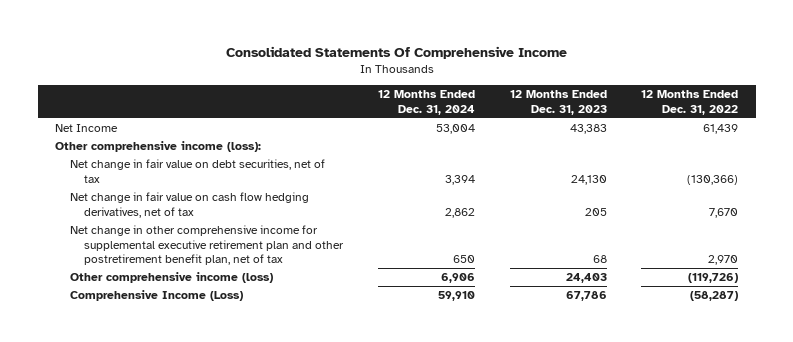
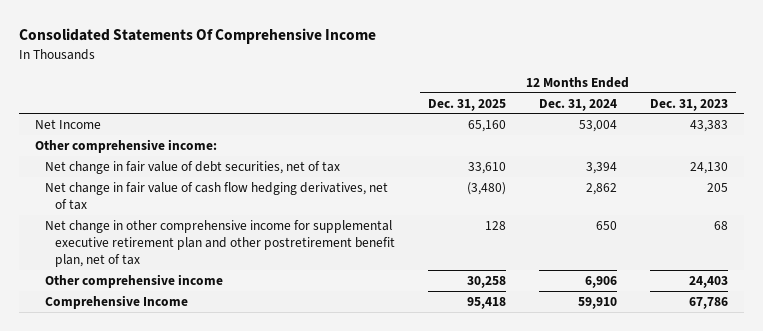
[641,90,739,115] 12 Months Ended Dec. 31, 2022 -> none
none -> [428,98,507,111] Dec. 31, 2025
[54,141,261,153] Other comprehensive income (loss): -> [35,138,218,153] Other comprehensive income:
[69,159,325,183] Net change in fair value on debt securities, net of tax -> [45,160,341,174] Net change in fair value of debt securities, net of tax
[69,192,309,218] Net change in fair value on cash flow hedging derivatives, net of tax -> [45,181,389,210] Net change in fair value of cash flow hedging derivatives, net of tax
[69,272,273,284] Other comprehensive income (loss) -> [45,273,224,288] Other comprehensive income
[69,290,243,302] Comprehensive Income (Loss) -> [45,294,189,309] Comprehensive Income

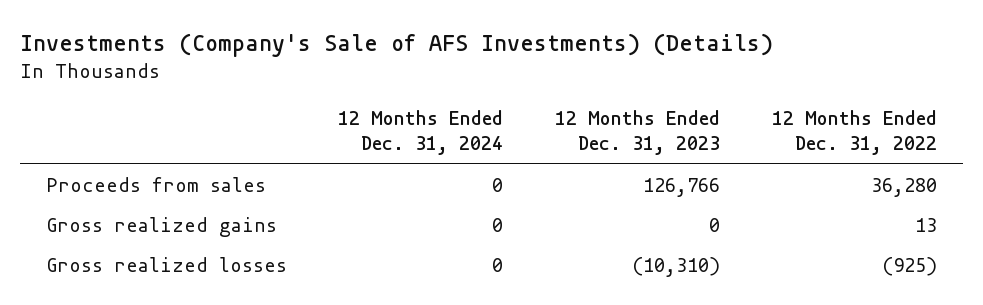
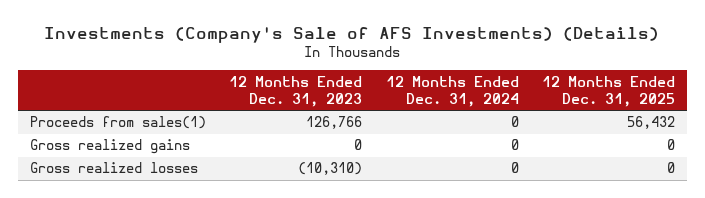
[771,110,937,156] 12 Months Ended Dec. 31, 2022 -> none
none -> [541,75,675,108] 12 Months Ended Dec. 31, 2025
[45,177,266,193] Proceeds from sales -> [29,116,206,130] Proceeds from sales(1)

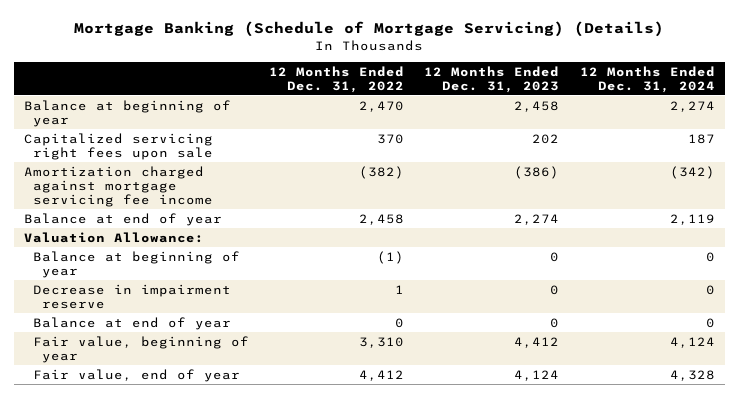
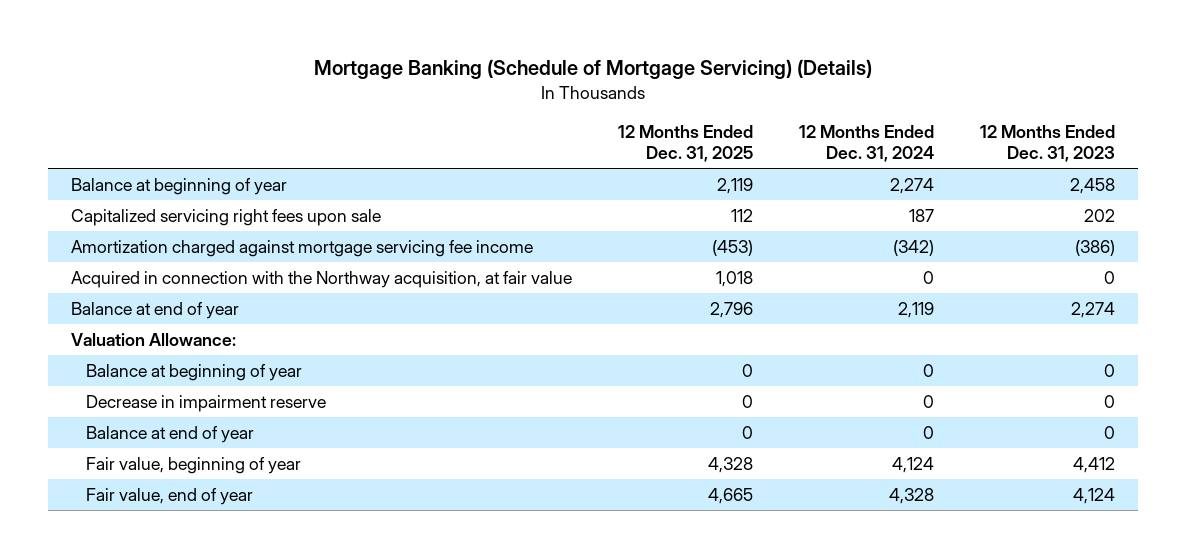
[269,65,405,93] 12 Months Ended Dec. 31, 2022 -> none
none -> [618,124,754,163] 12 Months Ended Dec. 31, 2025
none -> [71,270,573,288] Acquired in connection with the Northway acquisition, at fair value

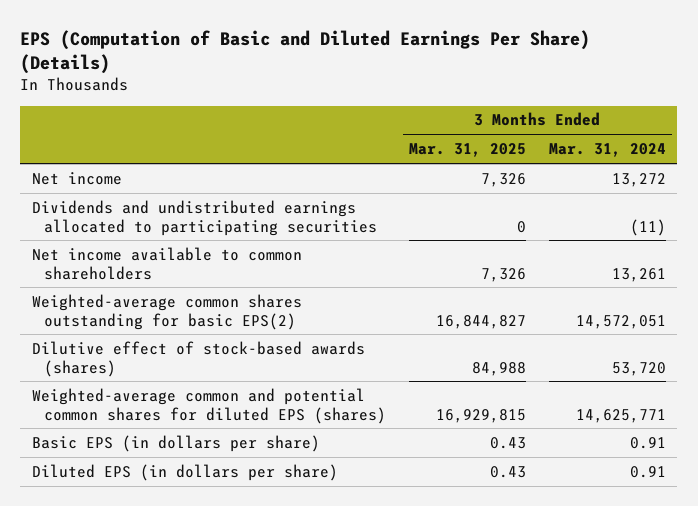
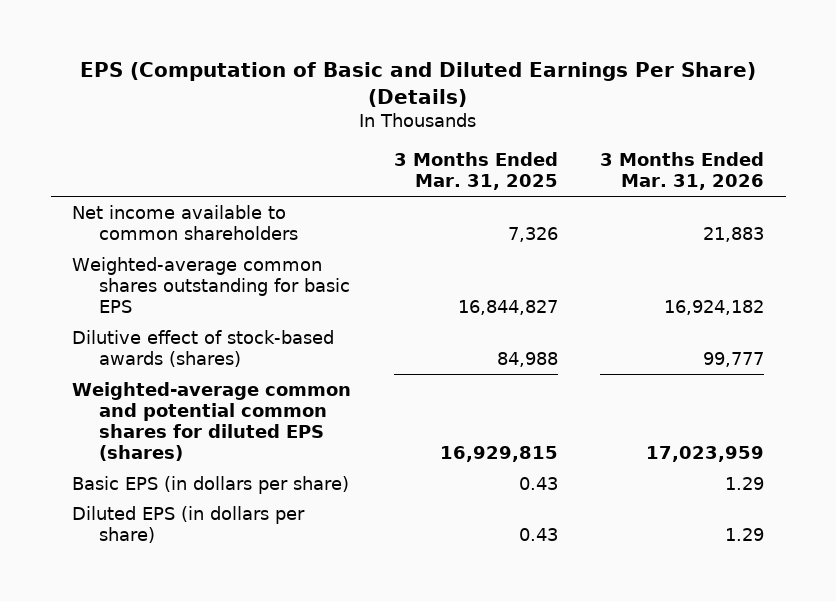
[548,143,666,158] Mar. 31, 2024 -> none
none -> [600,152,765,191] 3 Months Ended Mar. 31, 2026
[31,171,122,185] Net income -> none
[31,199,377,236] Dividends and undistributed earnings allocated to participating securities -> none
[31,293,302,330] Weighted-average common shares outstanding for basic EPS(2) -> [71,256,351,313] Weighted-average common shares outstanding for basic EPS

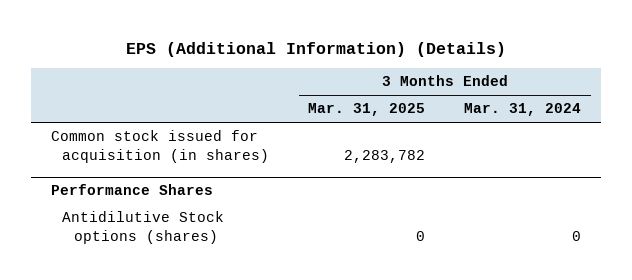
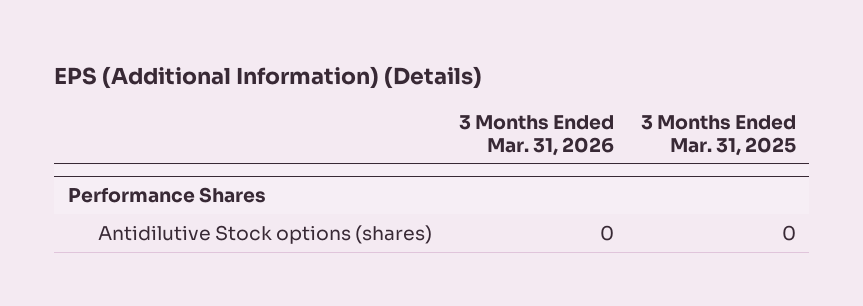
[464,103,582,117] Mar. 31, 2024 -> none
none -> [458,114,614,156] 3 Months Ended Mar. 31, 2026
[50,130,270,163] Common stock issued for acquisition (in shares) -> none

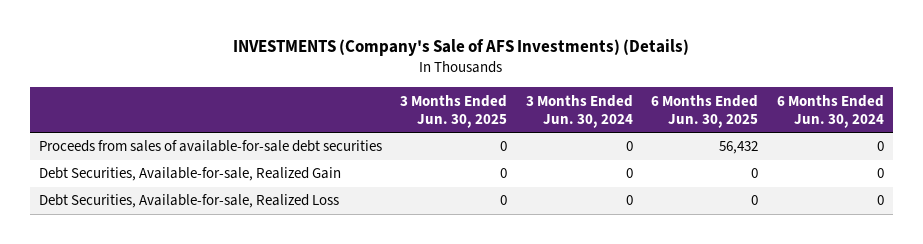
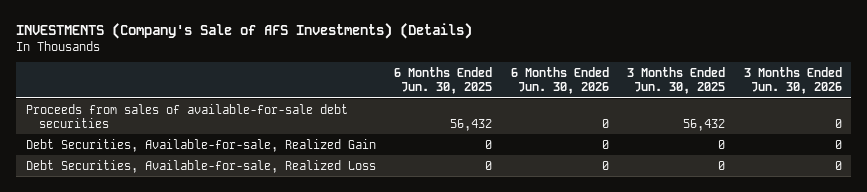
[525,94,633,128] 3 Months Ended Jun. 30, 2024 -> none
[776,94,884,128] 6 Months Ended Jun. 30, 2024 -> none
none -> [510,67,609,95] 6 Months Ended Jun. 30, 2026
none -> [743,67,842,95] 3 Months Ended Jun. 30, 2026
[500,141,508,152] 0 -> [683,118,726,131] 56,432

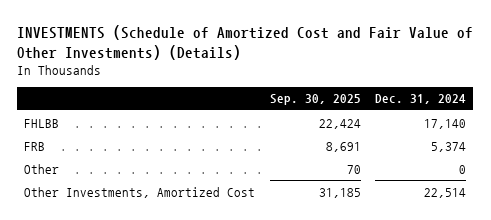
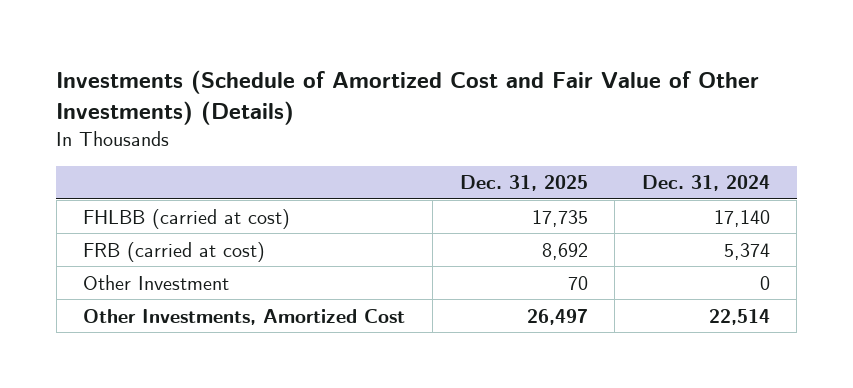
[17,25,474,60] INVESTMENTS (Schedule of Amortized Cost and Fair Value of Other Investments) (Details) -> [56,69,760,125] Investments (Schedule of Amortized Cost and Fair Value of Other Investments) (Details)
[269,94,361,106] Sep. 30, 2025 -> none
none -> [459,175,588,192] Dec. 31, 2025
[24,118,60,128] FHLBB -> [83,208,291,229] FHLBB (carried at cost)
[24,141,46,151] FRB -> [83,241,266,262] FRB (carried at cost)
[24,163,60,174] Other -> [83,274,230,290] Other Investment

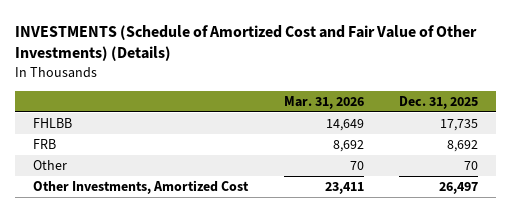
[56,69,760,125] Investments (Schedule of Amortized Cost and Fair Value of Other Investments) (Details) -> [15,24,478,62] INVESTMENTS (Schedule of Amortized Cost and Fair Value of Other Investments) (Details)
[641,175,770,192] Dec. 31, 2024 -> none
none -> [283,95,364,109] Mar. 31, 2026
[83,208,291,229] FHLBB (carried at cost) -> [33,118,73,129] FHLBB
[83,241,266,262] FRB (carried at cost) -> [33,139,57,150] FRB
[83,274,230,290] Other Investment -> [33,160,68,171] Other

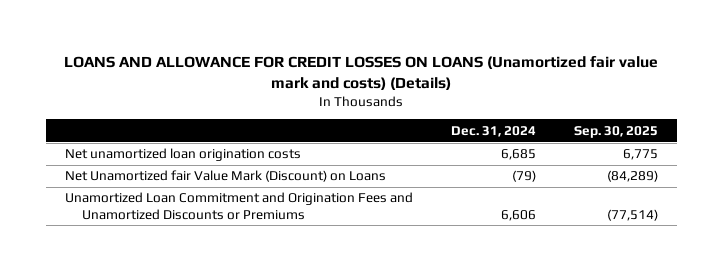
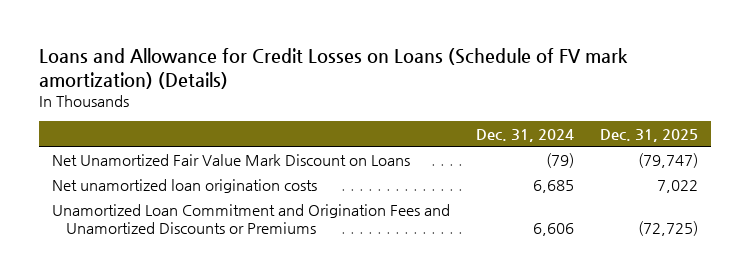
[64,55,659,90] LOANS AND ALLOWANCE FOR CREDIT LOSSES ON LOANS (Unamortized fair value mark and costs) (Details) -> [38,48,628,89] Loans and Allowance for Credit Losses on Loans (Schedule of FV mark amortization) (Details)
[573,125,658,138] Sep. 30, 2025 -> none
none -> [600,128,699,142] Dec. 31, 2025
none -> [51,153,410,166] Net Unamortized Fair Value Mark Discount on Loans
[64,170,386,183] Net Unamortized fair Value Mark (Discount) on Loans -> none

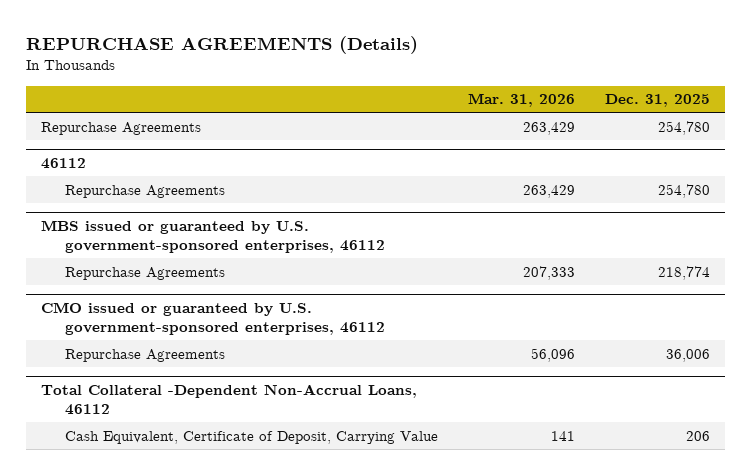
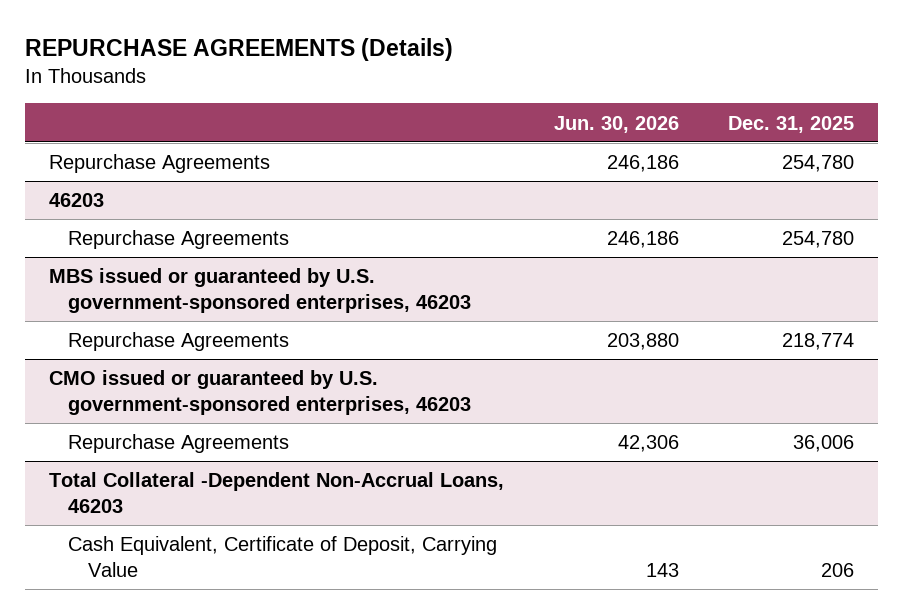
[468,93,576,108] Mar. 31, 2026 -> none
none -> [553,115,679,133] Jun. 30, 2026
[41,157,87,169] 46112 -> [49,193,105,208] 46203
[41,219,386,253] MBS issued or guaranteed by U.S. government-sponsored enterprises, 46112 -> [49,268,472,314] MBS issued or guaranteed by U.S. government-sponsored enterprises, 46203
[41,301,386,335] CMO issued or guaranteed by U.S. government-sponsored enterprises, 46112 -> [49,370,472,416] CMO issued or guaranteed by U.S. government-sponsored enterprises, 46203
[41,383,418,415] Total Collateral -Dependent Non-Accrual Loans, 46112 -> [49,472,505,514] Total Collateral -Dependent Non-Accrual Loans, 46203

